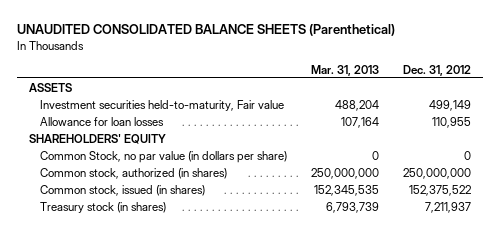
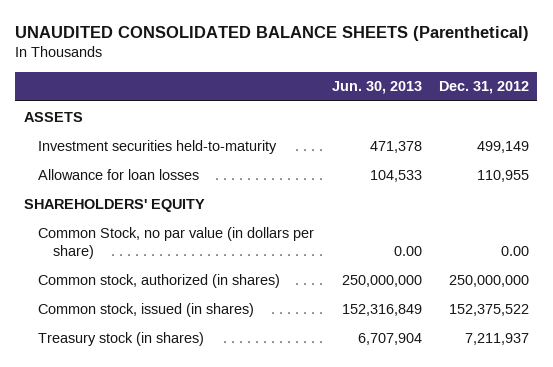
[311,64,380,76] Mar. 31, 2013 -> none
none -> [331,81,422,95] Jun. 30, 2013
[40,99,285,111] Investment securities held-to-maturity, Fair value -> [38,139,278,154] Investment securities held-to-maturity
[463,150,471,160] 0 -> [500,245,529,256] 0.00

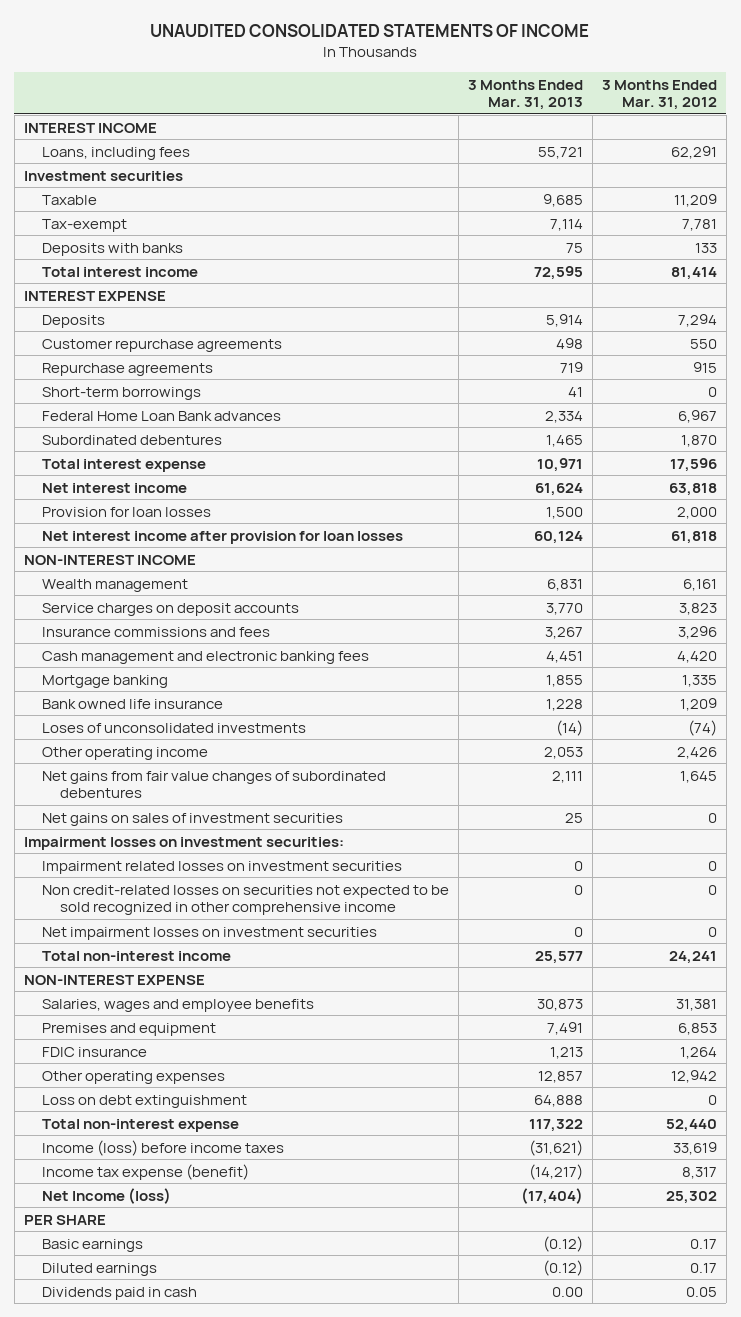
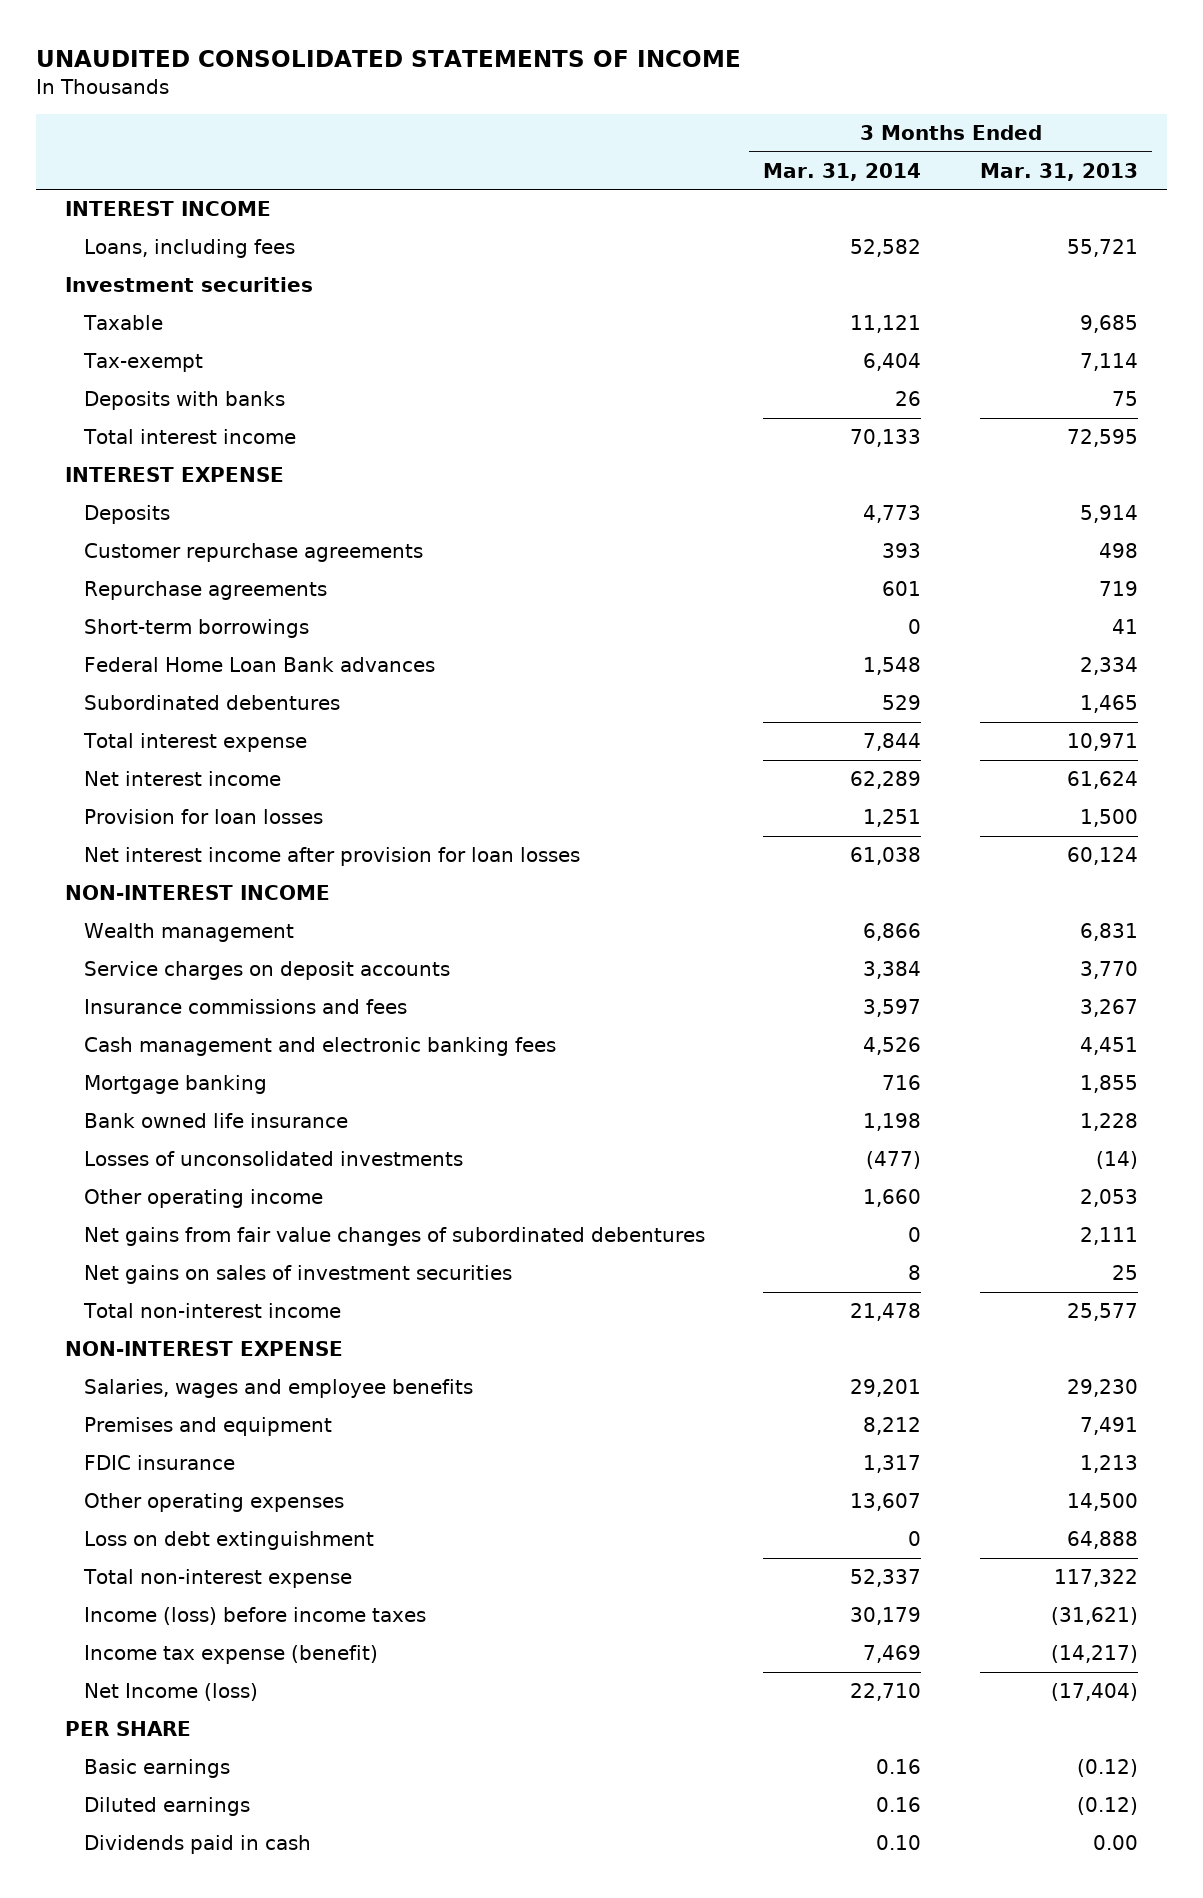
[601,79,717,110] 3 Months Ended Mar. 31, 2012 -> none
none -> [763,162,922,181] Mar. 31, 2014
[42,722,307,733] Loses of unconsolidated investments -> [84,1151,464,1167] Losses of unconsolidated investments
[23,836,344,850] Impairment losses on investment securities: -> none
[42,860,403,874] Impairment related losses on investment securities -> none
[42,884,450,915] Non credit-related losses on securities not expected to be sold recognized in other comprehensive income -> none
[42,926,378,940] Net impairment losses on investment securities -> none
[536,998,583,1011] 30,873 -> [1066,1379,1138,1398] 29,230
[537,1070,583,1083] 12,857 -> [1066,1493,1138,1512] 14,500

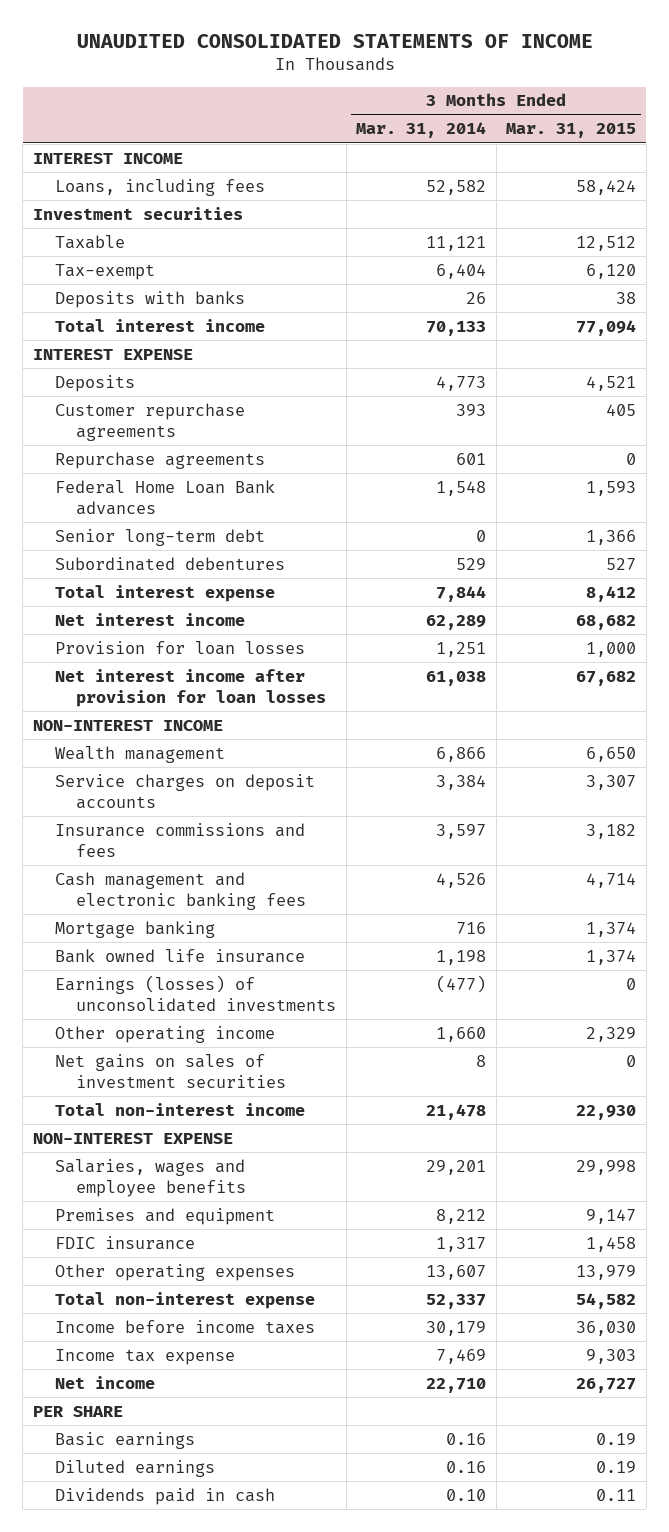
[979,162,1138,181] Mar. 31, 2013 -> none
none -> [506,123,637,139] Mar. 31, 2015
[84,619,310,639] Short-term borrowings -> none
none -> [54,528,265,546] Senior long-term debt
[84,1151,464,1167] Losses of unconsolidated investments -> [54,974,337,1012] Earnings (losses) of unconsolidated investments
[84,1227,706,1247] Net gains from fair value changes of subordinated debentures -> none
[84,1531,375,1551] Loss on debt extinguishment -> none
[84,1607,427,1626] Income (loss) before income taxes -> [54,1319,315,1334] Income before income taxes
[84,1645,379,1665] Income tax expense (benefit) -> [54,1348,235,1365] Income tax expense
[84,1683,259,1702] Net Income (loss) -> [54,1375,155,1389] Net income

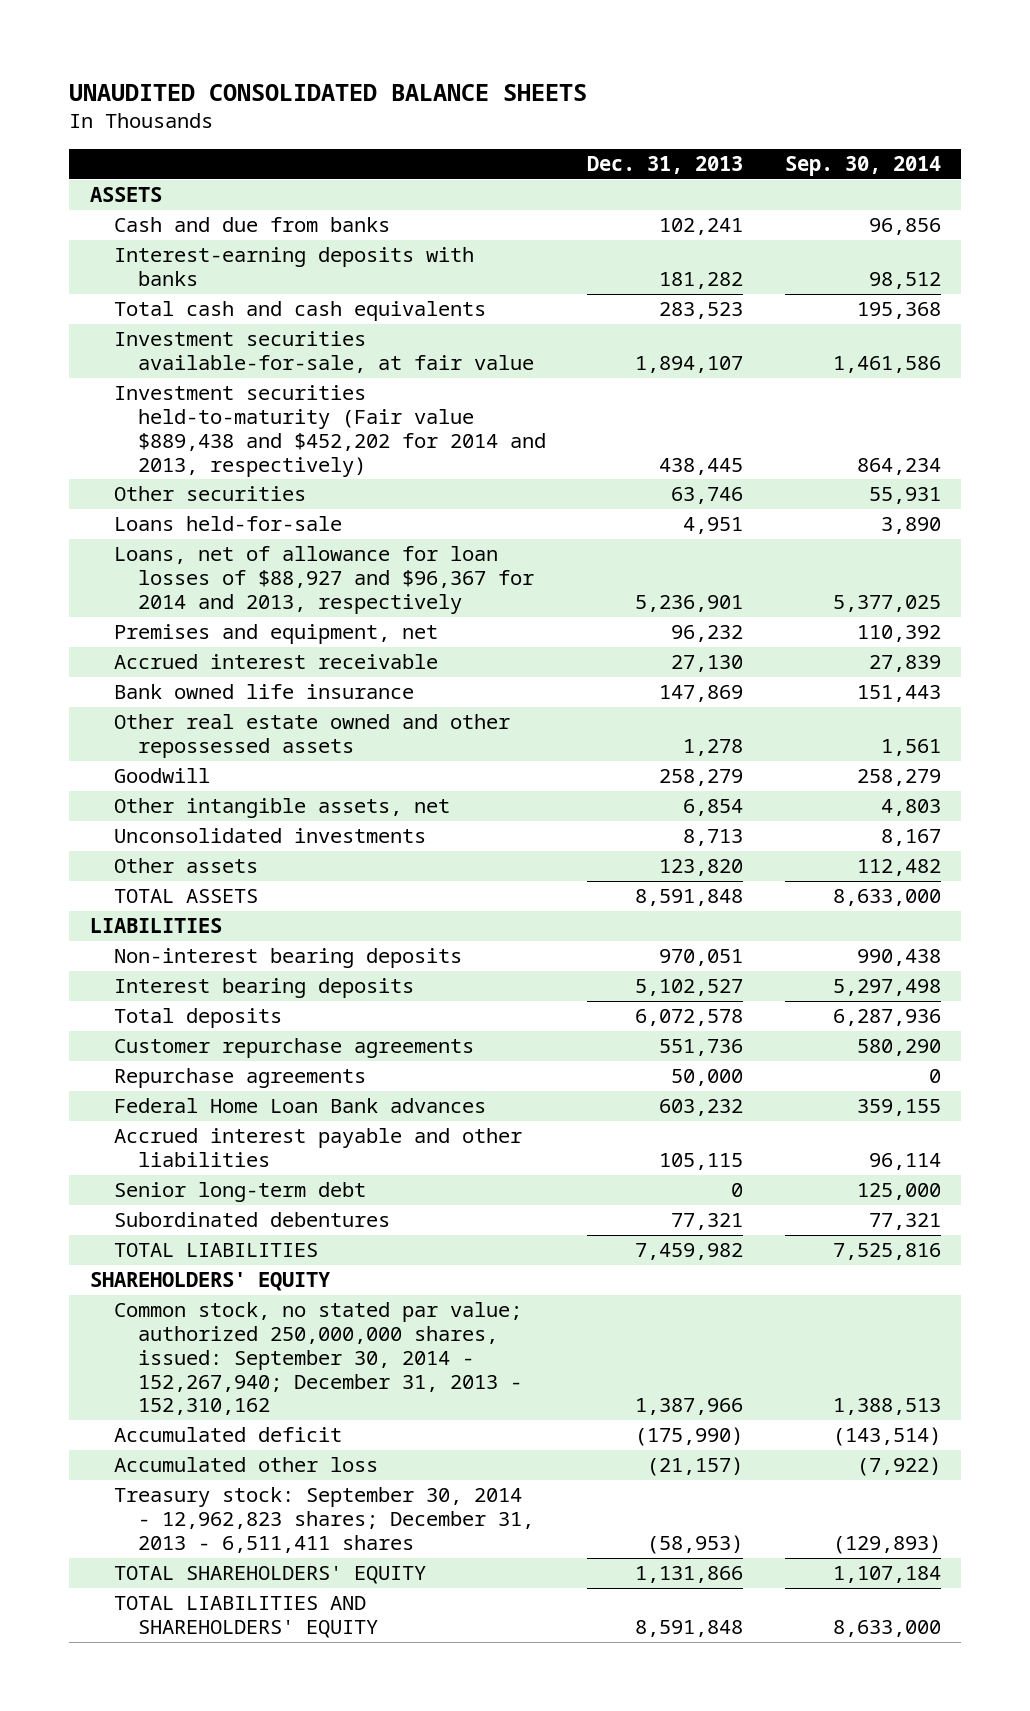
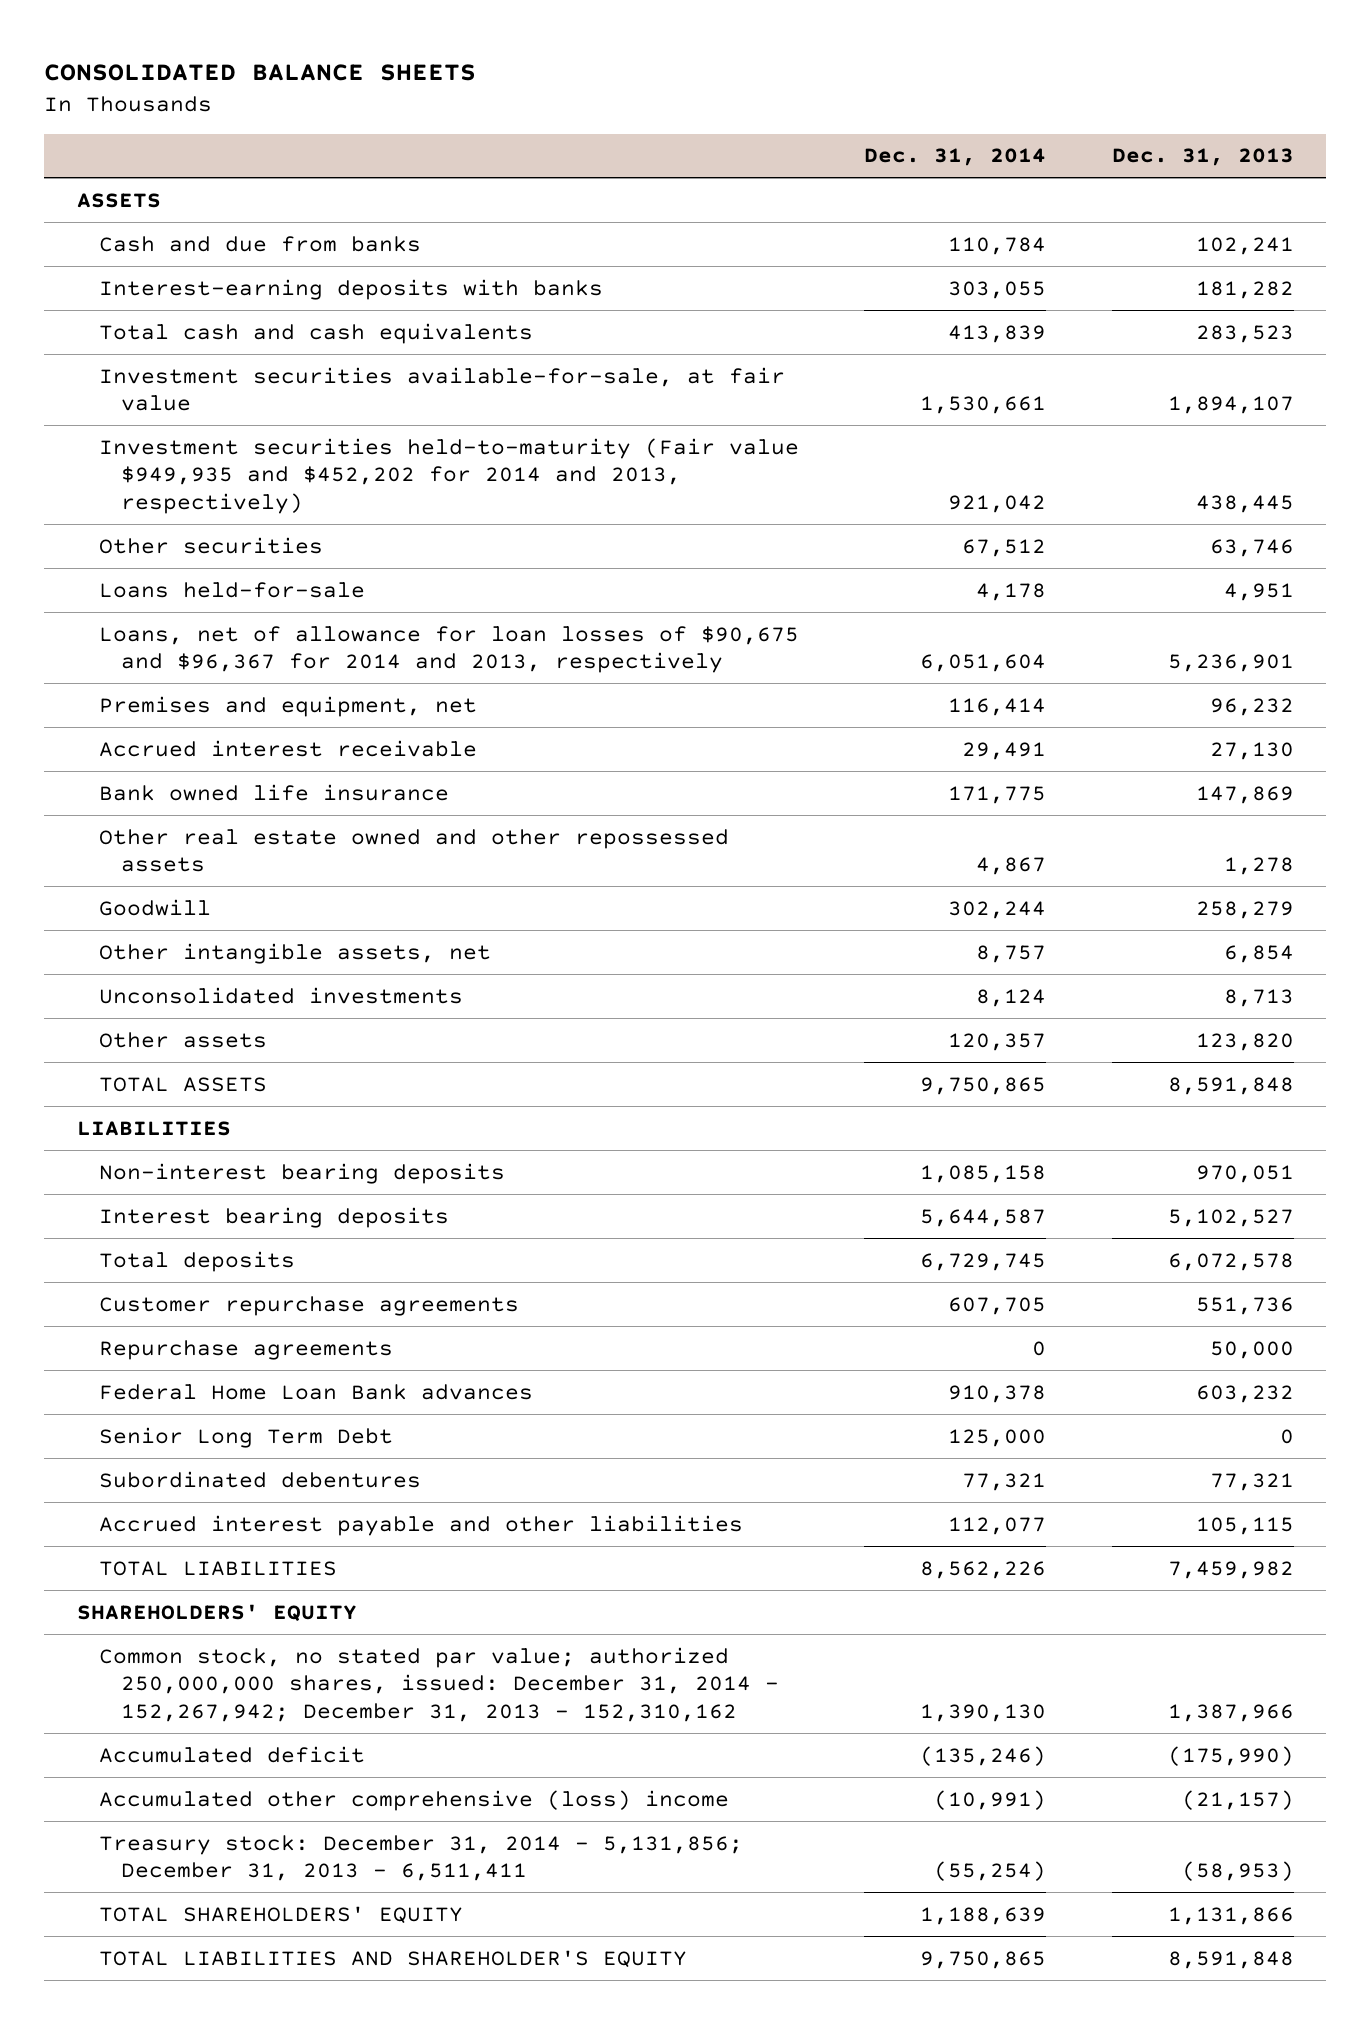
[69,83,588,101] UNAUDITED CONSOLIDATED BALANCE SHEETS -> [44,63,477,81] CONSOLIDATED BALANCE SHEETS
[784,156,941,177] Sep. 30, 2014 -> none
none -> [864,148,1047,167] Dec. 31, 2014
[113,385,546,477] Investment securities held-to-maturity (Fair value $889,438 and $452,202 for 2014 and 2013, respectively) -> [99,437,800,514] Investment securities held-to-maturity (Fair value $949,935 and $452,202 for 2014 and 2013, respectively)
[113,546,534,614] Loans, net of allowance for loan losses of $88,927 and $96,367 for 2014 and 2013, respectively -> [99,625,800,674] Loans, net of allowance for loan losses of $90,675 and $96,367 for 2014 and 2013, respectively
[113,1182,366,1203] Senior long-term debt -> [99,1426,394,1448] Senior Long Term Debt
[113,1128,522,1168] Accrued interest payable and other liabilities -> [99,1514,744,1536] Accrued interest payable and other liabilities
[113,1302,522,1416] Common stock, no stated par value; authorized 250,000,000 shares, issued: September 30, 2014 - 152,267,940; December 31, 2013 - 152,310,162 -> [99,1646,780,1722] Common stock, no stated par value; authorized 250,000,000 shares, issued: December 31, 2014 - 152,267,942; December 31, 2013 - 152,310,162
[113,1457,378,1473] Accumulated other loss -> [99,1789,730,1811] Accumulated other comprehensive (loss) income
[113,1487,534,1553] Treasury stock: September 30, 2014 - 12,962,823 shares; December 31, 2013 - 6,511,411 shares -> [99,1834,744,1882] Treasury stock: December 31, 2014 - 5,131,856; December 31, 2013 - 6,511,411
[113,1596,378,1639] TOTAL LIABILITIES AND SHAREHOLDERS' EQUITY -> [99,1949,688,1968] TOTAL LIABILITIES AND SHAREHOLDER'S EQUITY

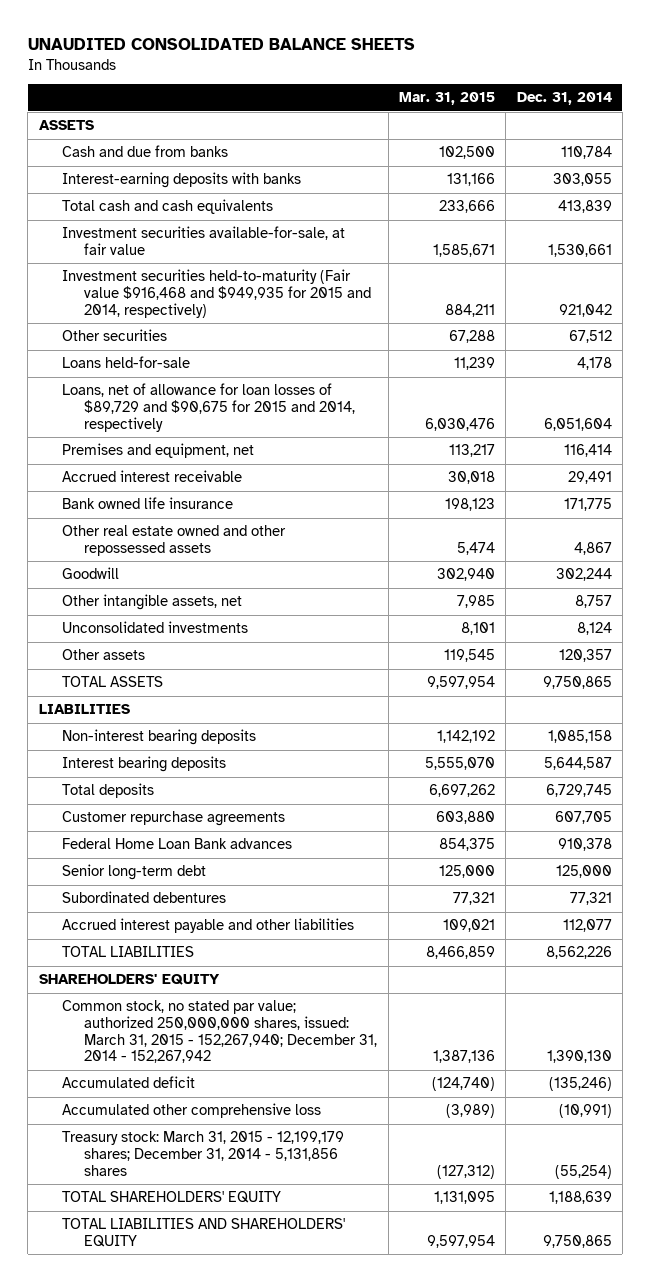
[44,63,477,81] CONSOLIDATED BALANCE SHEETS -> [27,38,415,51] UNAUDITED CONSOLIDATED BALANCE SHEETS
[1111,148,1294,167] Dec. 31, 2013 -> none
none -> [398,92,495,106] Mar. 31, 2015
[99,437,800,514] Investment securities held-to-maturity (Fair value $949,935 and $452,202 for 2014 and 2013, respectively) -> [61,269,372,318] Investment securities held-to-maturity (Fair value $916,468 and $949,935 for 2015 and 2014, respectively)
[99,625,800,674] Loans, net of allowance for loan losses of $90,675 and $96,367 for 2014 and 2013, respectively -> [61,383,356,432] Loans, net of allowance for loan losses of $89,729 and $90,675 for 2015 and 2014, respectively
[99,1339,394,1360] Repurchase agreements -> none
[99,1426,394,1448] Senior Long Term Debt -> [61,864,206,881] Senior long-term debt
[99,1646,780,1722] Common stock, no stated par value; authorized 250,000,000 shares, issued: December 31, 2014 - 152,267,942; December 31, 2013 - 152,310,162 -> [61,1000,378,1064] Common stock, no stated par value; authorized 250,000,000 shares, issued: March 31, 2015 - 152,267,940; December 31, 2014 - 152,267,942
[99,1789,730,1811] Accumulated other comprehensive (loss) income -> [61,1103,321,1119] Accumulated other comprehensive loss
[99,1834,744,1882] Treasury stock: December 31, 2014 - 5,131,856; December 31, 2013 - 6,511,411 -> [61,1131,344,1176] Treasury stock: March 31, 2015 - 12,199,179 shares; December 31, 2014 - 5,131,856 shares
[99,1949,688,1968] TOTAL LIABILITIES AND SHAREHOLDER'S EQUITY -> [61,1218,345,1247] TOTAL LIABILITIES AND SHAREHOLDERS' EQUITY

